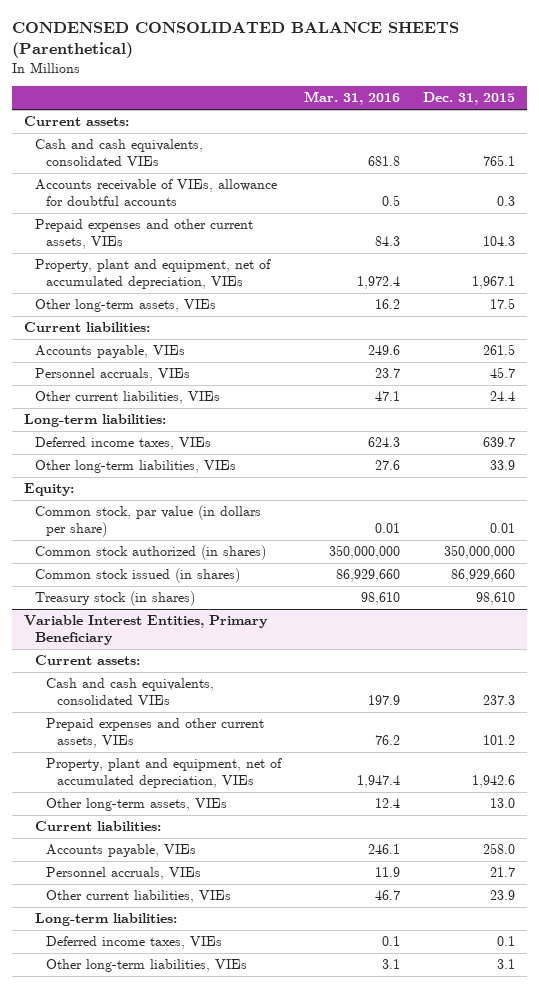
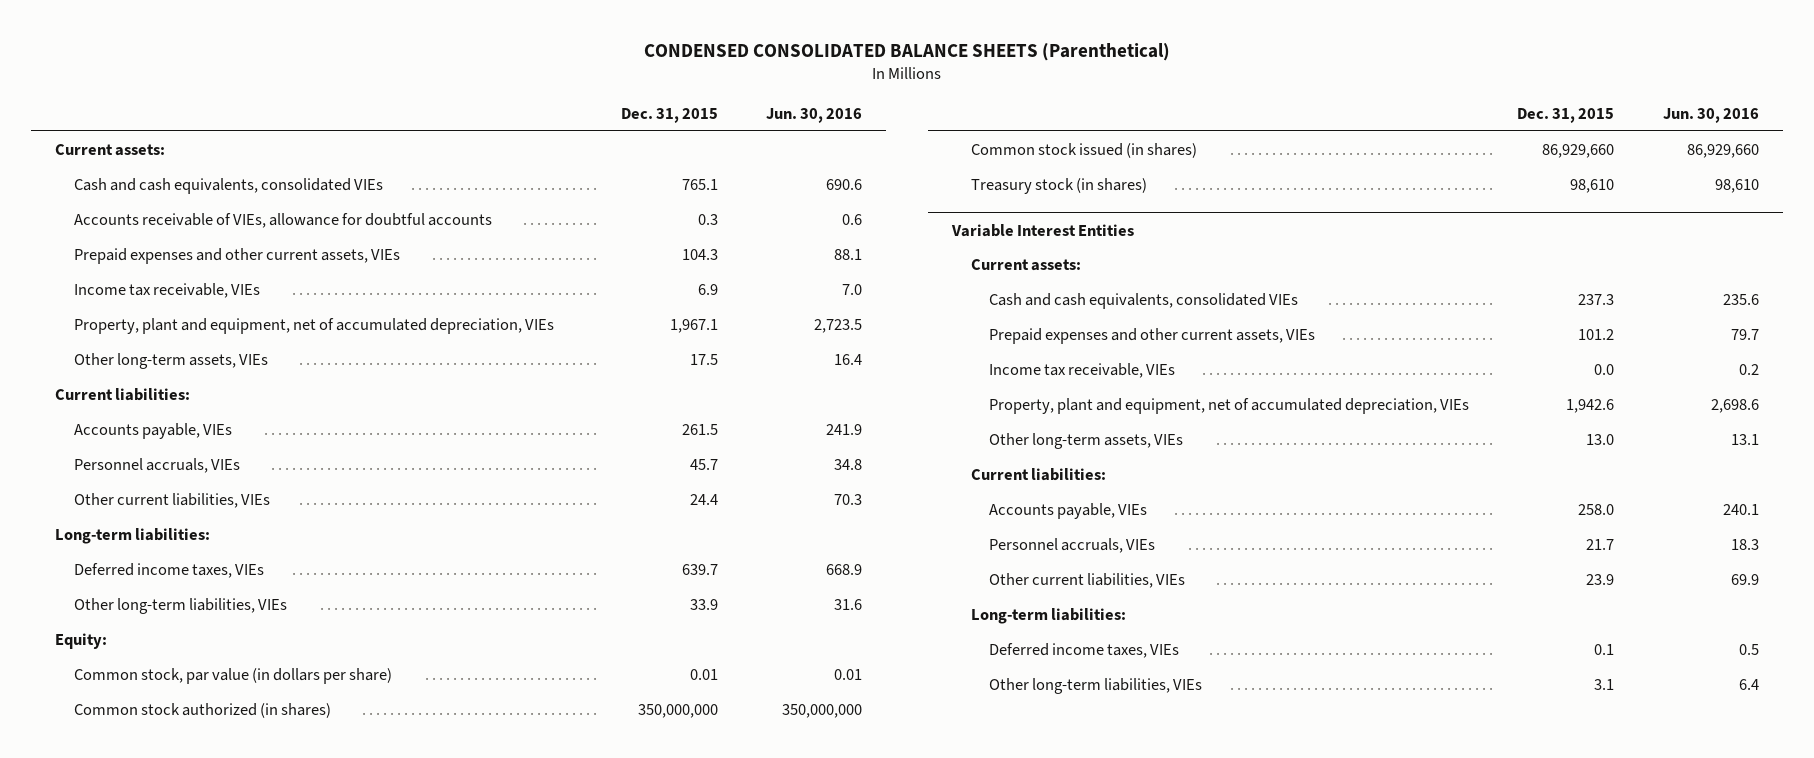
[303,91,400,106] Mar. 31, 2016 -> none
none -> [765,107,862,123] Jun. 30, 2016
none -> [73,282,260,298] Income tax receivable, VIEs
[24,615,269,646] Variable Interest Entities, Primary Beneficiary -> [950,223,1134,237] Variable Interest Entities
none -> [989,362,1176,378] Income tax receivable, VIEs

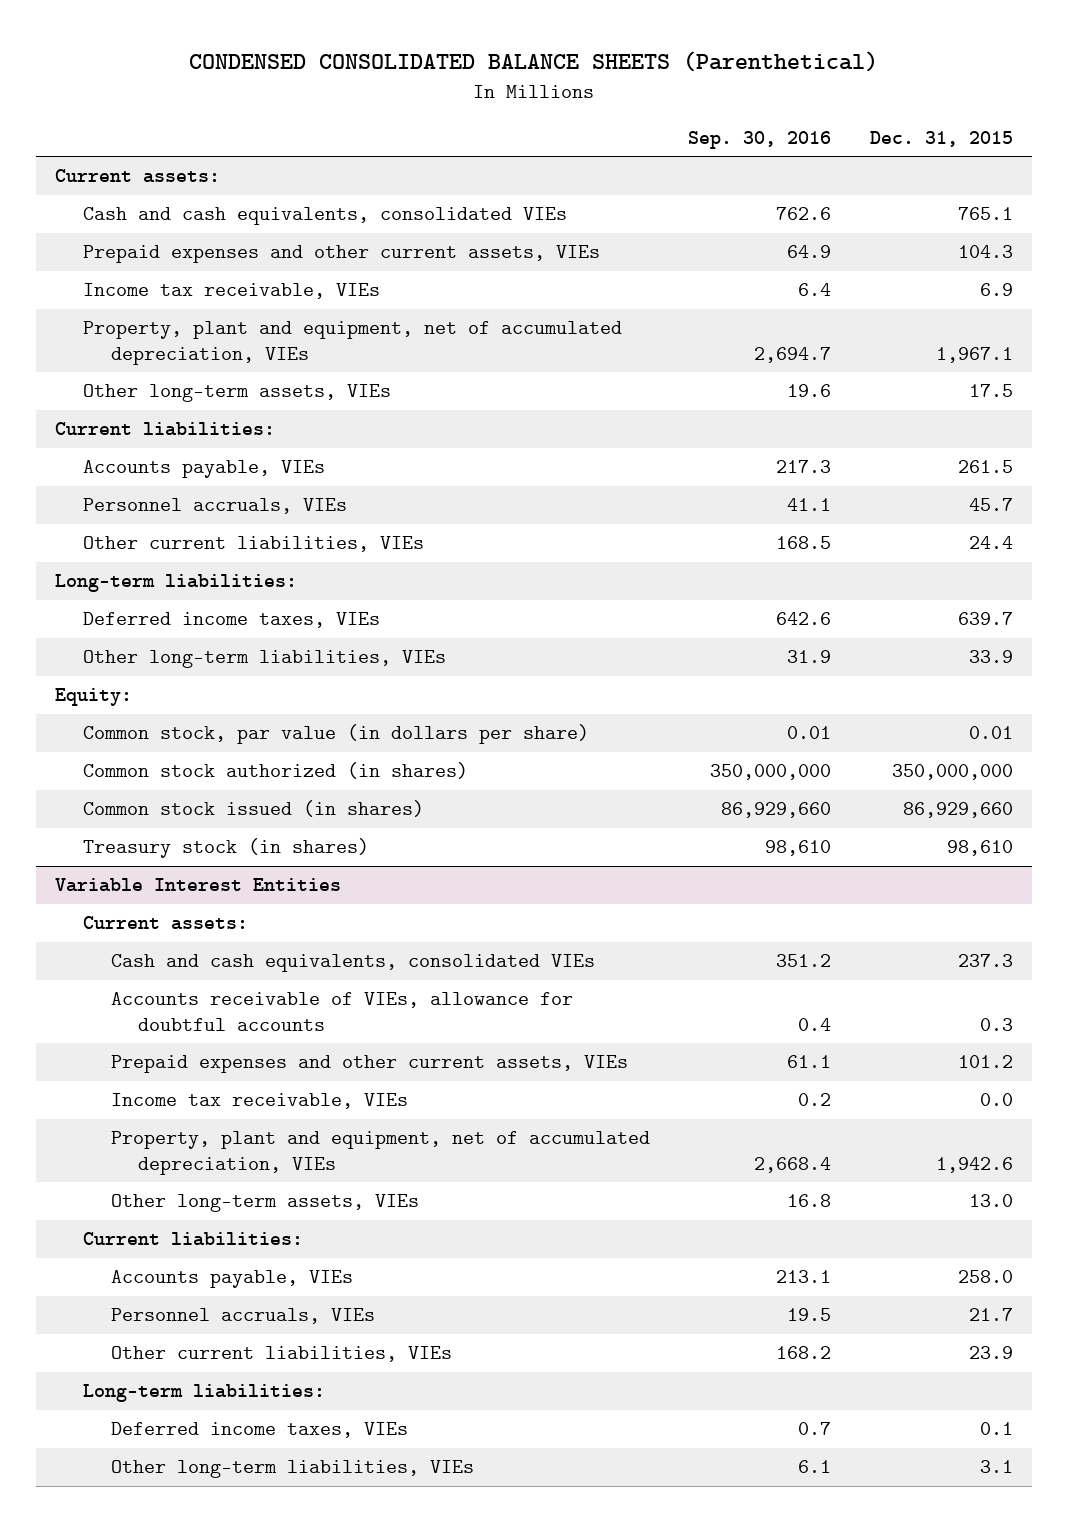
[765,107,862,123] Jun. 30, 2016 -> none
none -> [688,131,832,150] Sep. 30, 2016
[73,212,492,228] Accounts receivable of VIEs, allowance for doubtful accounts -> none
none -> [110,992,573,1031] Accounts receivable of VIEs, allowance for doubtful accounts

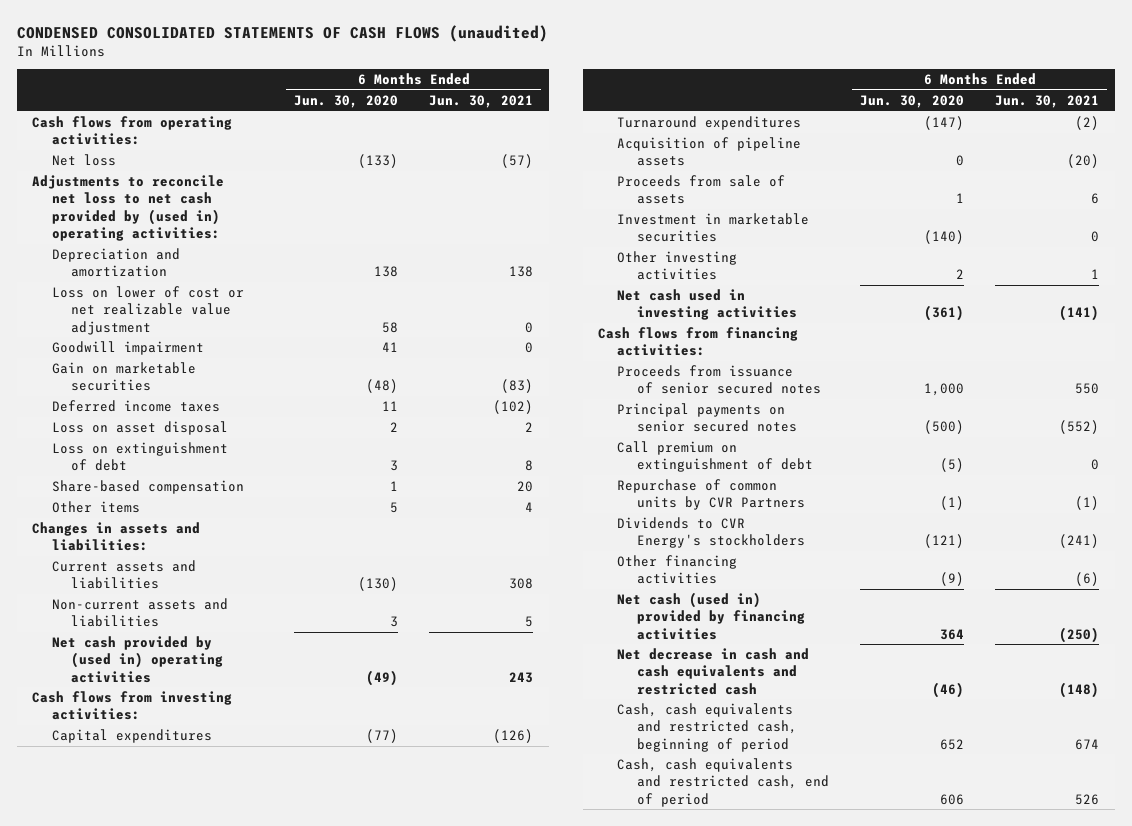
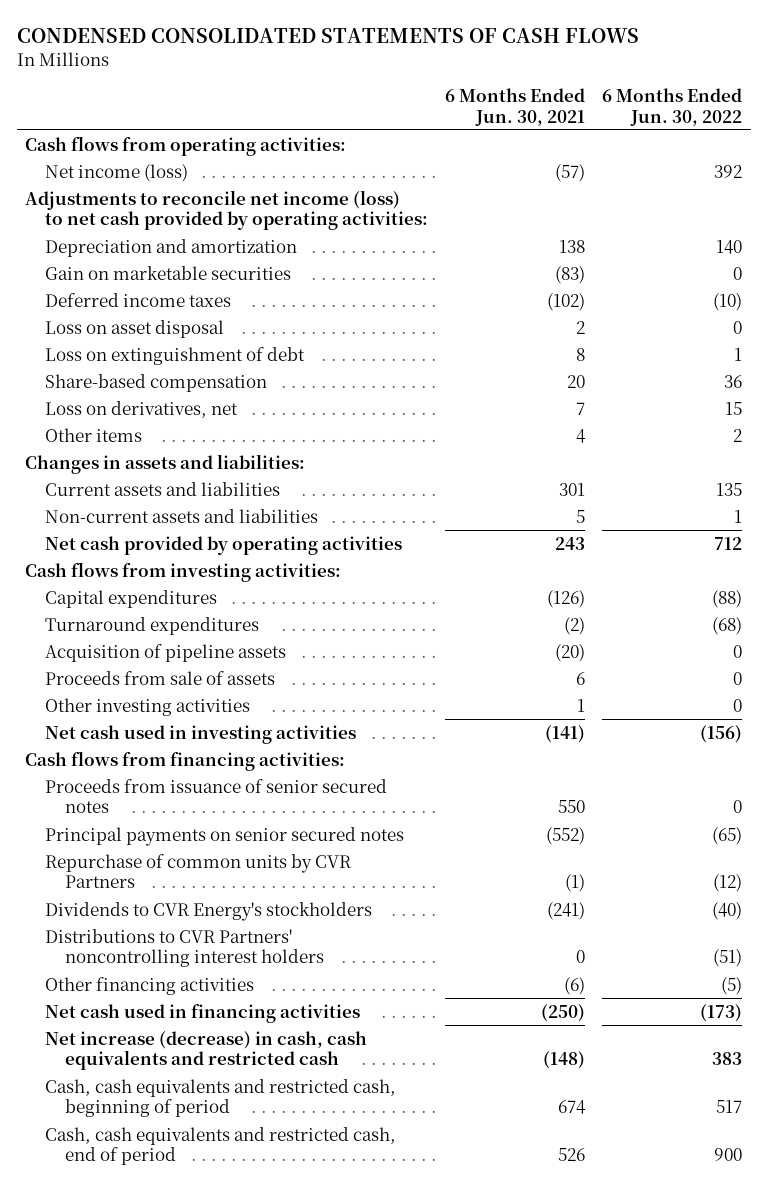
[16,24,548,42] CONDENSED CONSOLIDATED STATEMENTS OF CASH FLOWS (unaudited) -> [16,27,639,43] CONDENSED CONSOLIDATED STATEMENTS OF CASH FLOWS
[294,95,399,109] Jun. 30, 2020 -> none
none -> [602,87,743,126] 6 Months Ended Jun. 30, 2022
[51,154,116,167] Net loss -> [45,163,189,182] Net income (loss)
[32,175,225,241] Adjustments to reconcile net loss to net cash provided by (used in) operating activities: -> [25,189,429,231] Adjustments to reconcile net income (loss) to net cash provided by operating activities:
[51,286,244,335] Loss on lower of cost or net realizable value adjustment -> none
[51,341,204,356] Goodwill impairment -> none
none -> [45,400,239,418] Loss on derivatives, net
[509,578,534,590] 308 -> [559,482,586,496] 301
[51,636,223,683] Net cash provided by (used in) operating activities -> [45,535,403,555] Net cash provided by operating activities
[617,213,810,243] Investment in marketable securities -> none
[617,441,813,473] Call premium on extinguishment of debt -> none
none -> [45,928,325,968] Distributions to CVR Partners' noncontrolling interest holders
[617,592,805,640] Net cash (used in) provided by financing activities -> [45,1003,361,1023] Net cash used in financing activities
[617,648,810,695] Net decrease in cash and cash equivalents and restricted cash -> [45,1030,368,1071] Net increase (decrease) in cash, cash equivalents and restricted cash

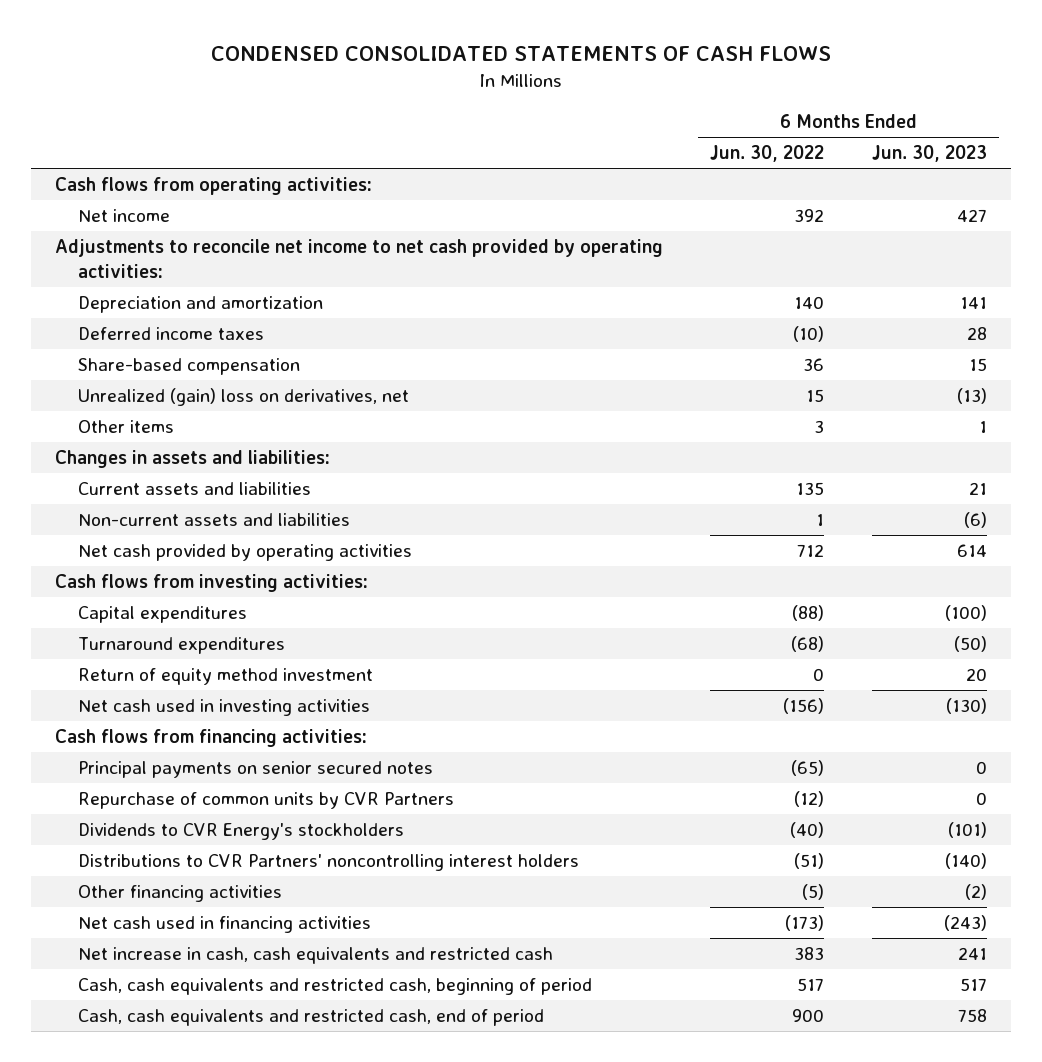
[445,87,586,126] 6 Months Ended Jun. 30, 2021 -> none
none -> [871,145,987,163] Jun. 30, 2023
[45,163,189,182] Net income (loss) -> [78,209,171,223] Net income
[25,189,429,231] Adjustments to reconcile net income (loss) to net cash provided by operating activities: -> [54,239,663,279] Adjustments to reconcile net income to net cash provided by operating activities:
[45,265,292,280] Gain on marketable securities -> none
[45,319,225,338] Loss on asset disposal -> none
[45,346,306,365] Loss on extinguishment of debt -> none
[45,400,239,418] Loss on derivatives, net -> [78,388,410,407] Unrealized (gain) loss on derivatives, net
[733,428,743,442] 2 -> [814,420,825,434] 3
[45,643,287,662] Acquisition of pipeline assets -> none
[45,670,276,685] Proceeds from sale of assets -> none
[45,697,251,716] Other investing activities -> none
none -> [78,668,374,686] Return of equity method investment
[45,778,388,814] Proceeds from issuance of senior secured notes -> none
[45,1030,368,1071] Net increase (decrease) in cash, cash equivalents and restricted cash -> [78,947,554,965] Net increase in cash, cash equivalents and restricted cash

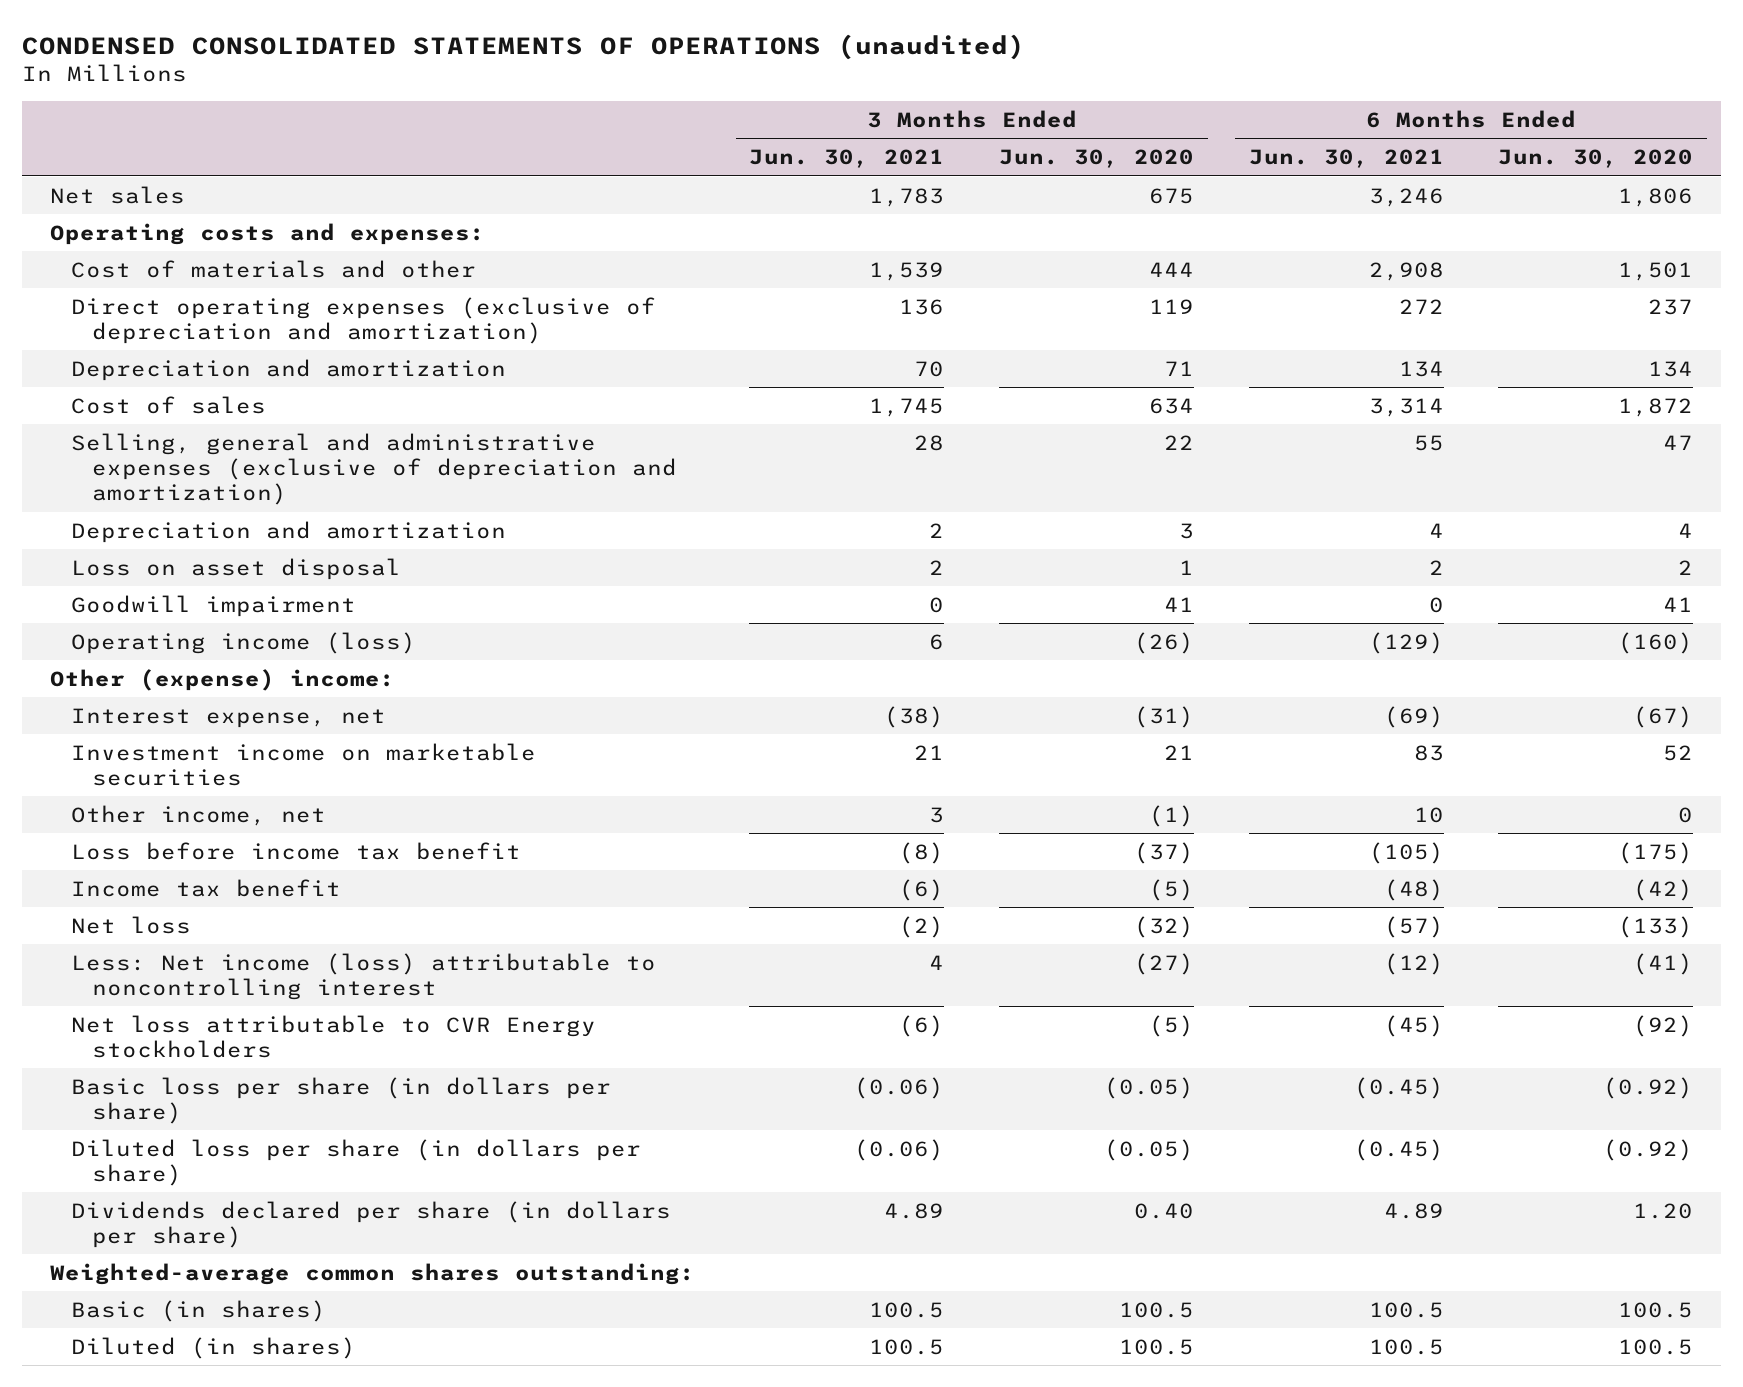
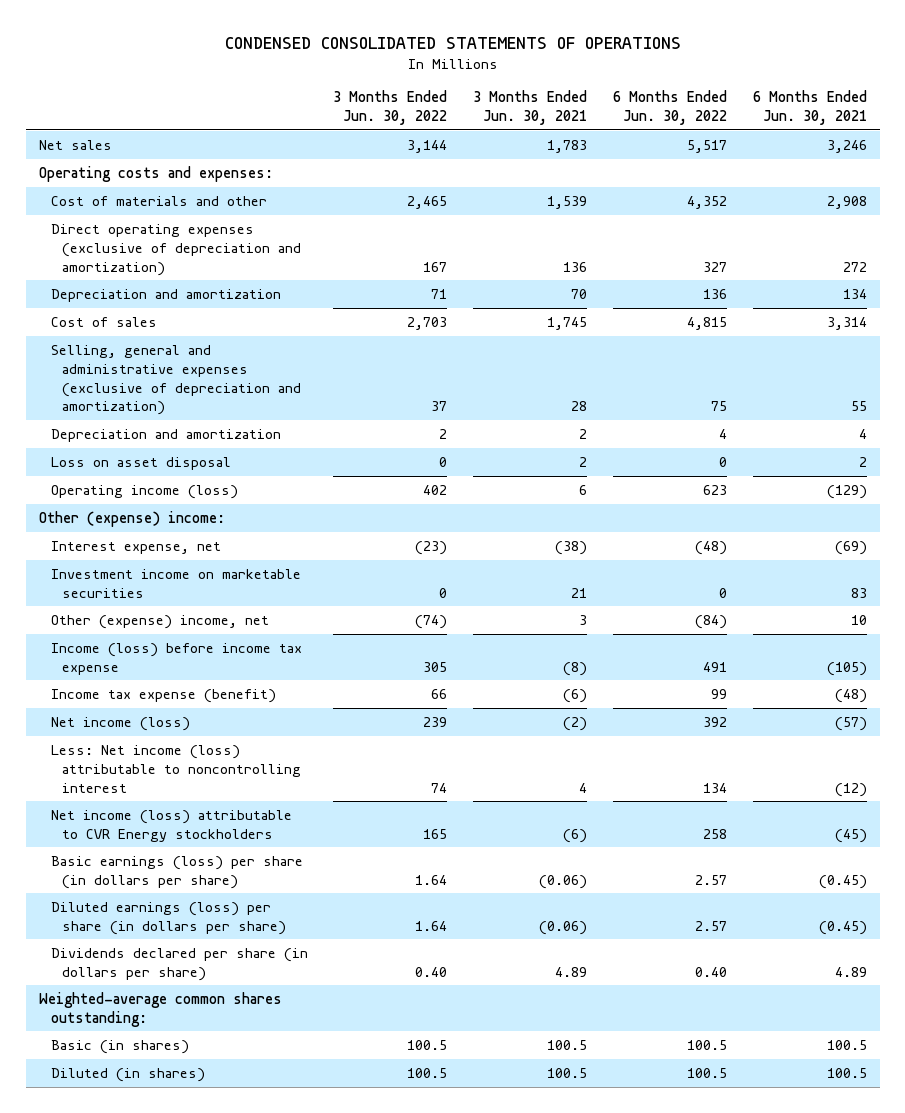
[22,33,1026,60] CONDENSED CONSOLIDATED STATEMENTS OF OPERATIONS (unaudited) -> [224,36,681,49] CONDENSED CONSOLIDATED STATEMENTS OF OPERATIONS
[998,149,1194,169] Jun. 30, 2020 -> none
[1498,149,1694,169] Jun. 30, 2020 -> none
none -> [333,90,448,126] 3 Months Ended Jun. 30, 2022
none -> [612,90,727,126] 6 Months Ended Jun. 30, 2022
[70,594,356,617] Goodwill impairment -> none
[70,804,326,826] Other income, net -> [50,614,269,629] Other (expense) income, net
[70,841,521,860] Loss before income tax benefit -> [50,642,302,675] Income (loss) before income tax expense
[70,878,341,897] Income tax benefit -> [50,688,276,703] Income tax expense (benefit)
[70,915,191,934] Net loss -> [50,716,190,731] Net income (loss)
[70,1014,596,1058] Net loss attributable to CVR Energy stockholders -> [50,809,292,842] Net income (loss) attributable to CVR Energy stockholders
[70,1076,611,1124] Basic loss per share (in dollars per share) -> [50,855,303,889] Basic earnings (loss) per share (in dollars per share)
[70,1138,641,1186] Diluted loss per share (in dollars per share) -> [50,901,287,935] Diluted earnings (loss) per share (in dollars per share)

